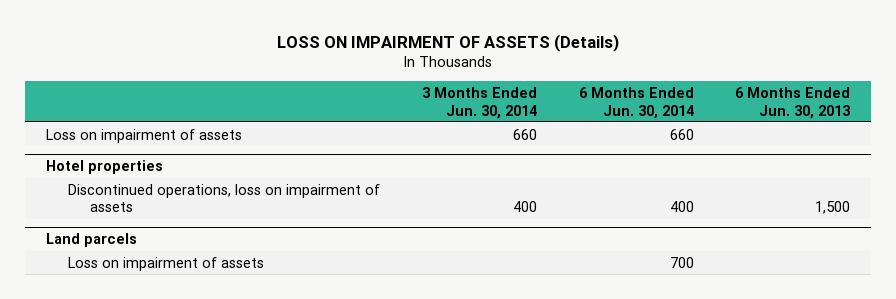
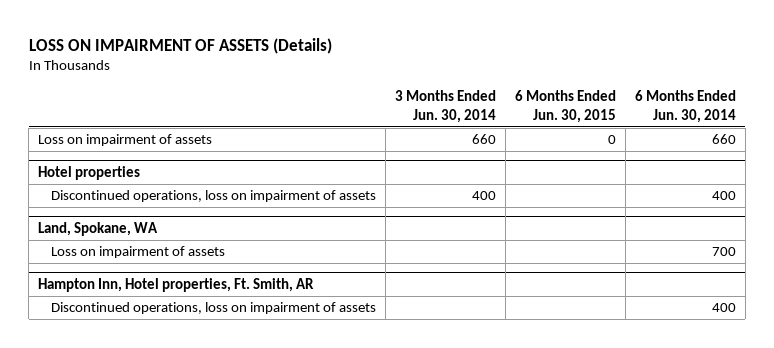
[735,86,851,119] 6 Months Ended Jun. 30, 2013 -> none
none -> [514,90,616,123] 6 Months Ended Jun. 30, 2015
[46,233,138,248] Land parcels -> none
none -> [38,221,159,236] Land, Spokane, WA
none -> [38,277,315,292] Hampton Inn, Hotel properties, Ft. Smith, AR
none -> [51,302,377,315] Discontinued operations, loss on impairment of assets

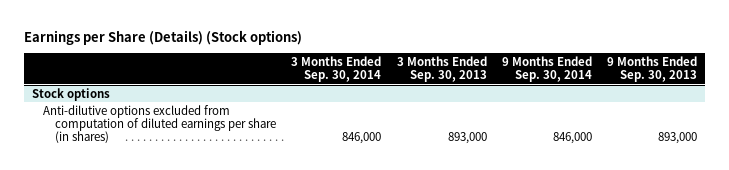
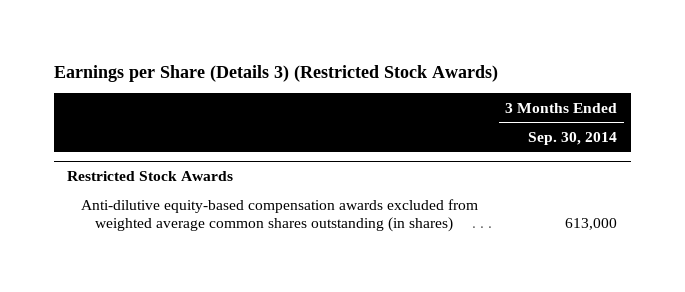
[24,29,303,45] Earnings per Share (Details) (Stock options) -> [53,64,498,82] Earnings per Share (Details 3) (Restricted Stock Awards)
[396,56,487,83] 3 Months Ended Sep. 30, 2013 -> none
[501,56,592,83] 9 Months Ended Sep. 30, 2014 -> none
[607,56,698,83] 9 Months Ended Sep. 30, 2013 -> none
[31,87,110,101] Stock options -> none
none -> [67,170,234,181] Restricted Stock Awards
[43,104,276,144] Anti-dilutive options excluded from computation of diluted earnings per share (in shares) -> [81,198,479,233] Anti-dilutive equity-based compensation awards excluded from weighted average common shares outstanding (in shares)
[342,132,382,145] 846,000 -> [565,218,618,231] 613,000

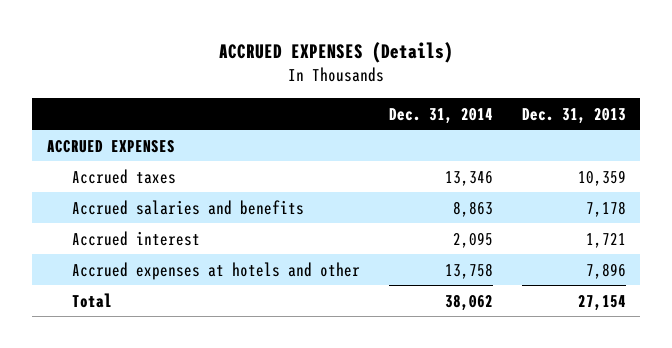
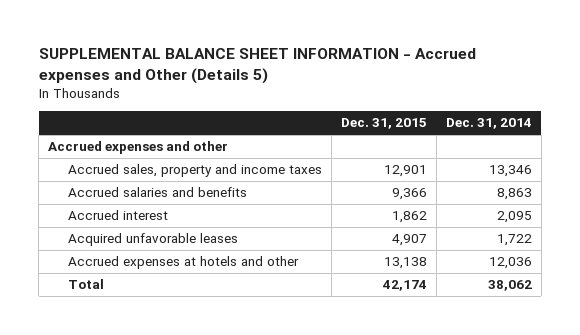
[219,42,454,64] ACCRUED EXPENSES (Details) -> [38,48,476,84] SUPPLEMENTAL BALANCE SHEET INFORMATION - Accrued expenses and Other (Details 5)
[521,107,626,124] Dec. 31, 2013 -> none
none -> [340,118,427,130] Dec. 31, 2015
[46,139,175,153] ACCRUED EXPENSES -> [48,141,229,155] Accrued expenses and other
[72,168,177,184] Accrued taxes -> [67,164,322,178] Accrued sales, property and income taxes
none -> [67,233,238,247] Acquired unfavorable leases
[444,262,493,279] 13,758 -> [488,257,532,270] 12,036

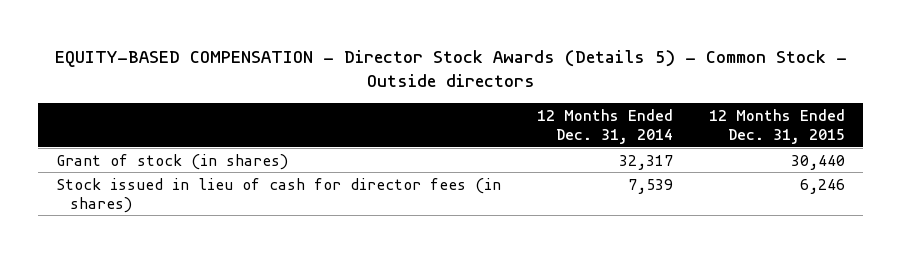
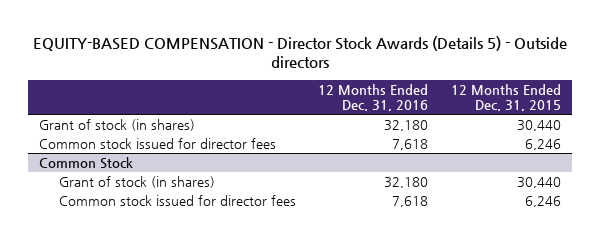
[54,49,847,88] EQUITY-BASED COMPENSATION - Director Stock Awards (Details 5) - Common Stock - Outside directors -> [32,35,567,69] EQUITY-BASED COMPENSATION - Director Stock Awards (Details 5) - Outside directors
[537,108,674,145] 12 Months Ended Dec. 31, 2014 -> none
none -> [318,83,429,112] 12 Months Ended Dec. 31, 2016
[56,177,502,213] Stock issued in lieu of cash for director fees (in shares) -> [39,137,277,149] Common stock issued for director fees
none -> [39,156,134,169] Common Stock
none -> [58,175,215,188] Grant of stock (in shares)
none -> [58,194,296,206] Common stock issued for director fees

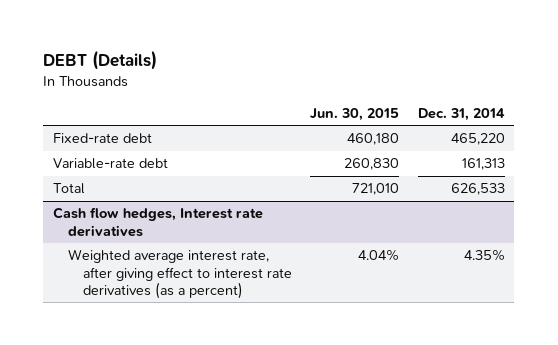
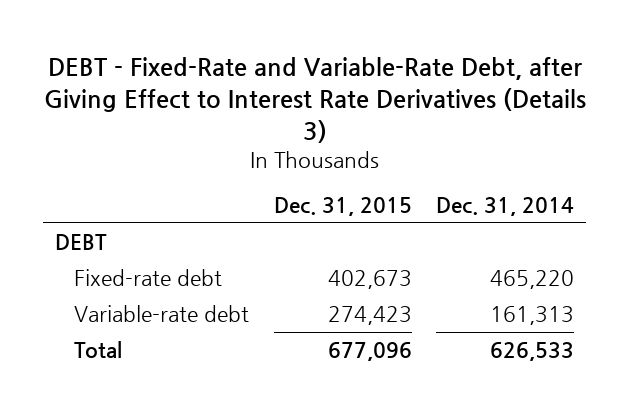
[43,50,158,71] DEBT (Details) -> [43,56,586,143] DEBT - Fixed-Rate and Variable-Rate Debt, after Giving Effect to Interest Rate Derivatives (Details 3)
[310,108,400,122] Jun. 30, 2015 -> none
none -> [273,197,412,217] Dec. 31, 2015
none -> [55,234,108,251] DEBT
[52,207,263,237] Cash flow hedges, Interest rate derivatives -> none
[67,249,292,299] Weighted average interest rate, after giving effect to interest rate derivatives (as a percent) -> none

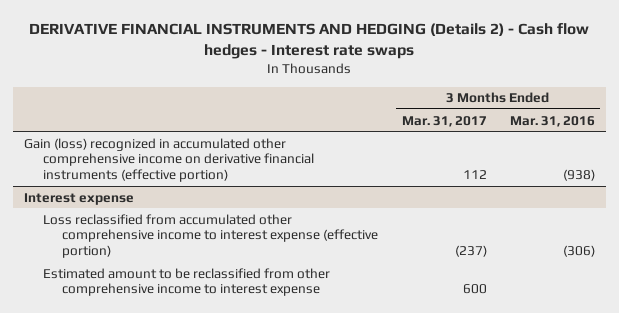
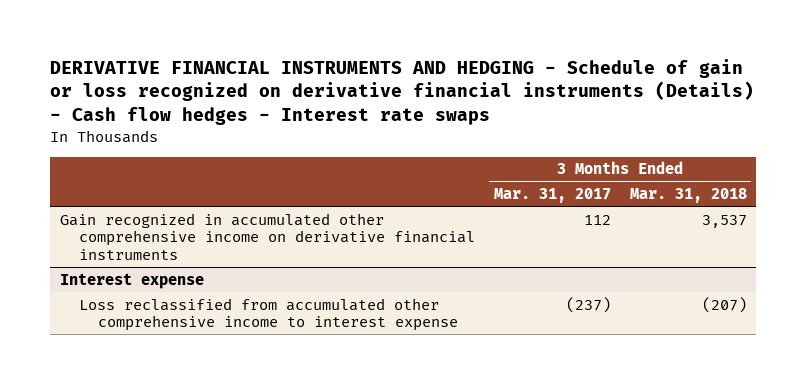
[29,22,590,59] DERIVATIVE FINANCIAL INSTRUMENTS AND HEDGING (Details 2) - Cash flow hedges - Interest rate swaps -> [50,58,755,126] DERIVATIVE FINANCIAL INSTRUMENTS AND HEDGING - Schedule of gain or loss recognized on derivative financial instruments (Details) - Cash flow hedges - Interest rate swaps
[509,115,595,127] Mar. 31, 2016 -> none
none -> [629,188,747,204] Mar. 31, 2018
[24,137,315,183] Gain (loss) recognized in accumulated other comprehensive income on derivative financial instruments (effective portion) -> [59,212,475,261] Gain recognized in accumulated other comprehensive income on derivative financial instruments
[43,267,331,297] Estimated amount to be reclassified from other comprehensive income to interest expense -> none
[43,213,379,259] Loss reclassified from accumulated other comprehensive income to interest expense (effective portion) -> [78,297,458,332] Loss reclassified from accumulated other comprehensive income to interest expense

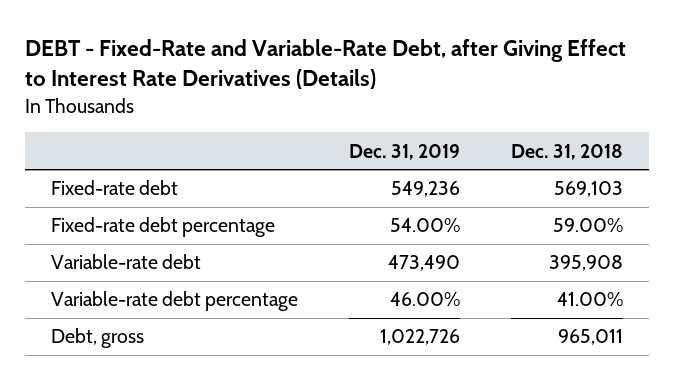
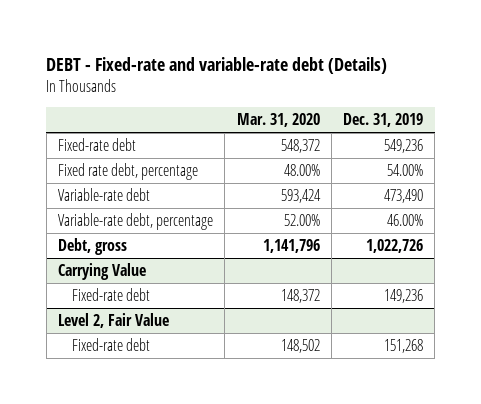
[25,38,627,90] DEBT - Fixed-Rate and Variable-Rate Debt, after Giving Effect to Interest Rate Derivatives (Details) -> [46,56,388,74] DEBT - Fixed-rate and variable-rate debt (Details)
[511,143,624,160] Dec. 31, 2018 -> none
none -> [236,113,320,128] Mar. 31, 2020
[51,217,276,238] Fixed-rate debt percentage -> [58,162,199,180] Fixed rate debt, percentage
[51,291,299,312] Variable-rate debt percentage -> [58,212,214,230] Variable-rate debt, percentage
none -> [58,262,147,280] Carrying Value
none -> [72,287,151,301] Fixed-rate debt
none -> [58,312,170,328] Level 2, Fair Value
none -> [72,337,151,351] Fixed-rate debt

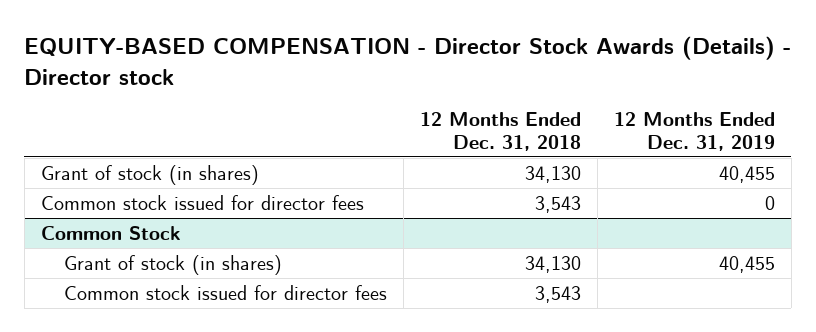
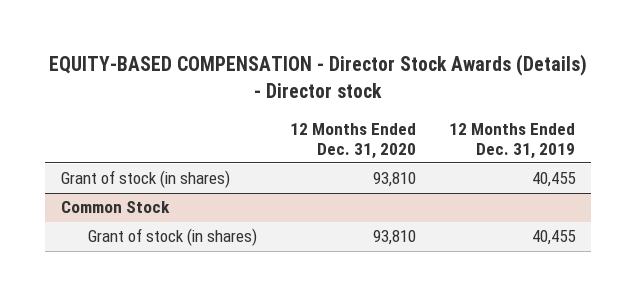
[419,111,581,151] 12 Months Ended Dec. 31, 2018 -> none
none -> [290,122,417,159] 12 Months Ended Dec. 31, 2020
[40,194,364,210] Common stock issued for director fees -> none
[63,284,387,300] Common stock issued for director fees -> none

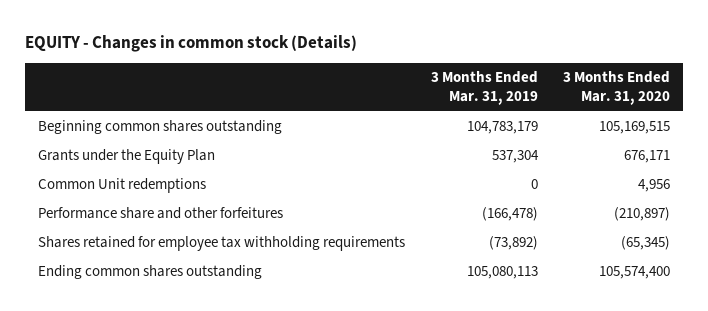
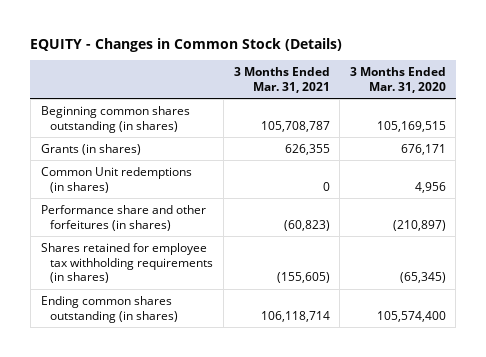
[25,35,358,53] EQUITY - Changes in common stock (Details) -> [30,37,343,52] EQUITY - Changes in Common Stock (Details)
[430,71,538,106] 3 Months Ended Mar. 31, 2019 -> none
none -> [233,67,330,93] 3 Months Ended Mar. 31, 2021
[38,120,283,135] Beginning common shares outstanding -> [40,105,190,133] Beginning common shares outstanding (in shares)
[38,149,216,165] Grants under the Equity Plan -> [40,143,141,155] Grants (in shares)
[38,178,207,194] Common Unit redemptions -> [40,166,192,193] Common Unit redemptions (in shares)
[38,207,284,220] Performance share and other forfeitures -> [40,204,206,231] Performance share and other forfeitures (in shares)
[38,236,406,252] Shares retained for employee tax withholding requirements -> [40,242,214,284] Shares retained for employee tax withholding requirements (in shares)
[38,265,263,280] Ending common shares outstanding -> [40,295,179,323] Ending common shares outstanding (in shares)

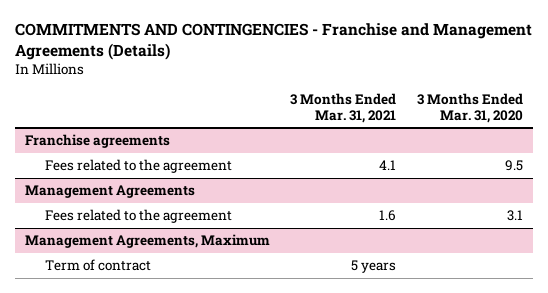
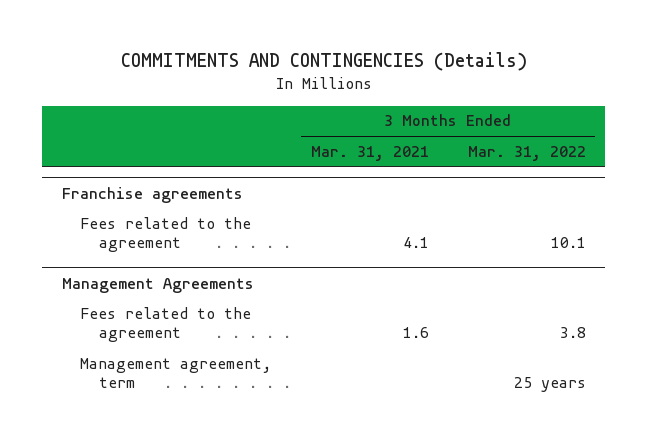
[14,23,532,60] COMMITMENTS AND CONTINGENCIES - Franchise and Management Agreements (Details) -> [120,52,527,72] COMMITMENTS AND CONTINGENCIES (Details)
[416,93,523,123] 3 Months Ended Mar. 31, 2020 -> none
none -> [467,146,586,162] Mar. 31, 2022
[24,234,270,249] Management Agreements, Maximum -> none
[44,259,151,272] Term of contract -> none
none -> [80,357,272,389] Management agreement, term

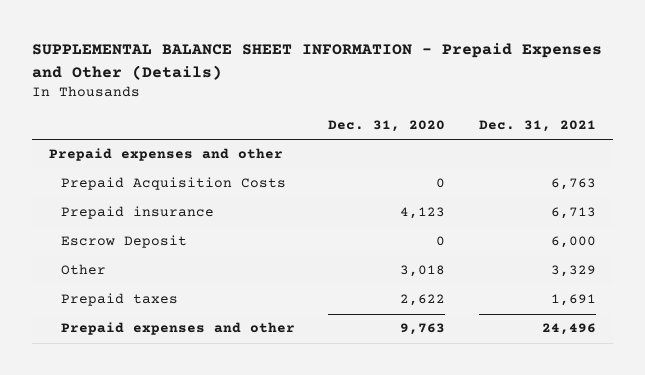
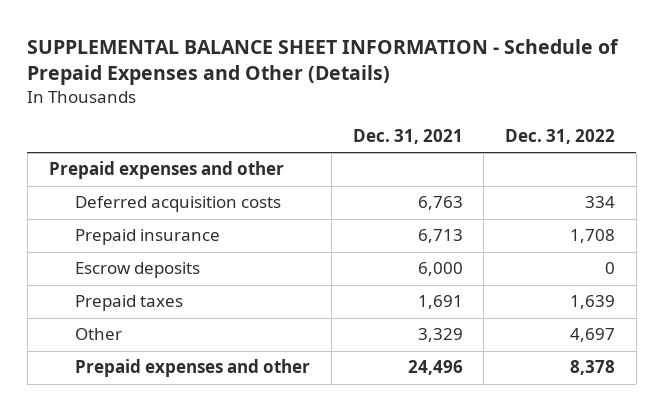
[32,43,603,80] SUPPLEMENTAL BALANCE SHEET INFORMATION - Prepaid Expenses and Other (Details) -> [27,38,620,85] SUPPLEMENTAL BALANCE SHEET INFORMATION - Schedule of Prepaid Expenses and Other (Details)
[328,120,446,133] Dec. 31, 2020 -> none
none -> [504,128,615,144] Dec. 31, 2022
[60,177,286,191] Prepaid Acquisition Costs -> [75,196,282,213] Deferred acquisition costs
[60,235,187,249] Escrow Deposit -> [75,262,201,279] Escrow deposits
[60,264,106,276] Other -> [75,328,123,341] Other

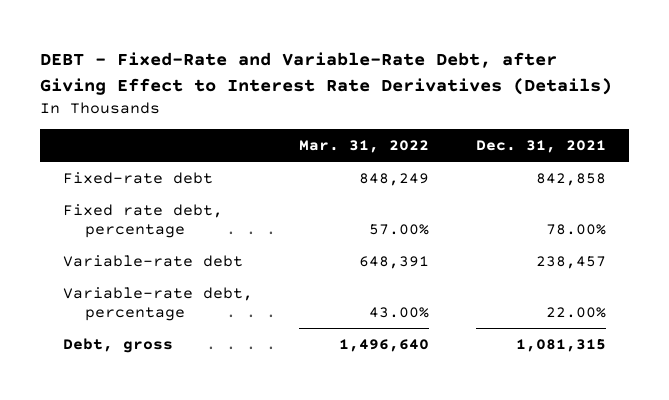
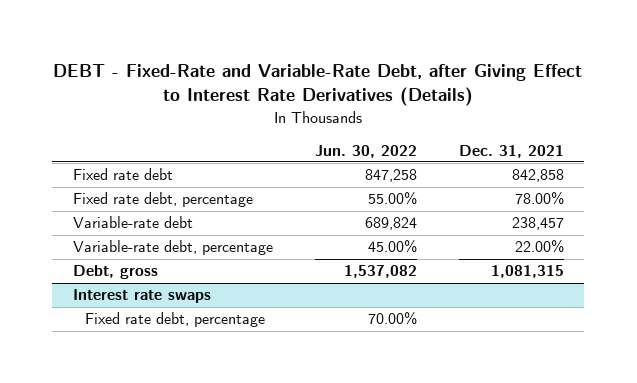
[299,140,430,154] Mar. 31, 2022 -> none
none -> [314,144,417,158] Jun. 30, 2022
[63,171,214,184] Fixed-rate debt -> [73,168,174,181] Fixed rate debt
none -> [73,289,212,304] Interest rate swaps
none -> [85,312,266,328] Fixed rate debt, percentage

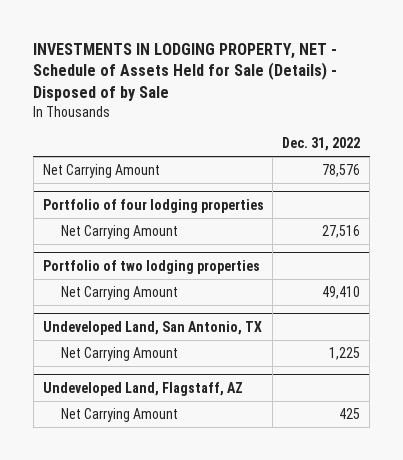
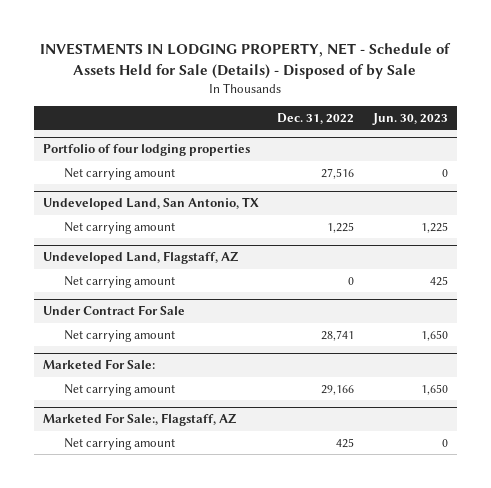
none -> [371,112,448,125] Jun. 30, 2023
[42,163,160,178] Net Carrying Amount -> none
[42,259,260,274] Portfolio of two lodging properties -> none
[61,285,179,300] Net Carrying Amount -> none
[61,224,179,239] Net Carrying Amount -> [63,167,175,180] Net carrying amount
[61,346,179,361] Net Carrying Amount -> [63,221,175,234] Net carrying amount
[61,407,179,422] Net Carrying Amount -> [63,275,175,288] Net carrying amount
[339,407,361,419] 425 -> [348,276,355,285] 0
none -> [43,305,186,316] Under Contract For Sale
none -> [63,329,175,342] Net carrying amount
none -> [43,359,156,370] Marketed For Sale:
none -> [63,383,175,396] Net carrying amount
none -> [43,413,238,427] Marketed For Sale:, Flagstaff, AZ
none -> [63,437,175,450] Net carrying amount

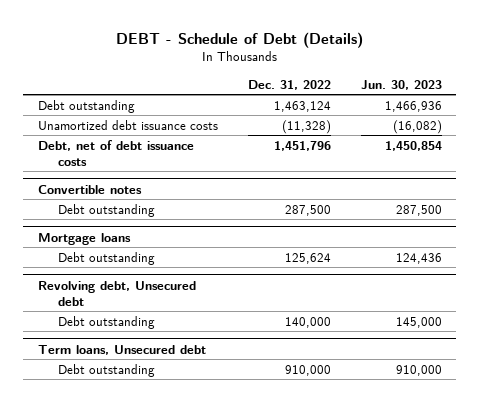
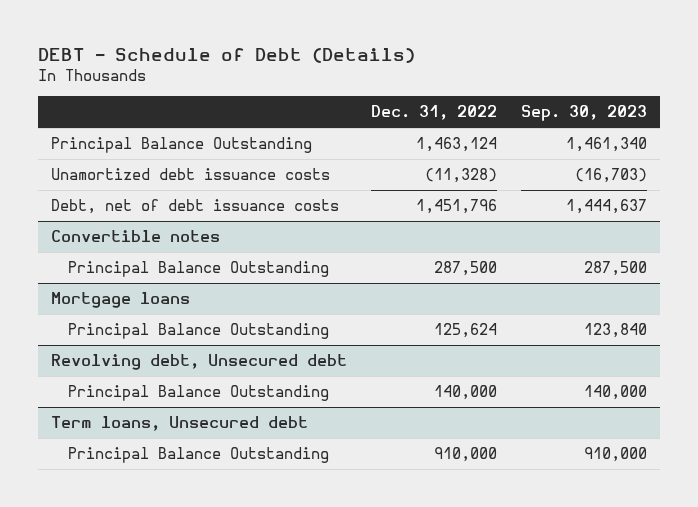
[360,79,442,90] Jun. 30, 2023 -> none
none -> [521,105,648,122] Sep. 30, 2023
[38,99,136,113] Debt outstanding -> [50,137,312,154] Principal Balance Outstanding
[57,203,155,217] Debt outstanding -> [68,261,330,278] Principal Balance Outstanding
[57,251,155,265] Debt outstanding -> [68,323,330,340] Principal Balance Outstanding
[57,315,155,329] Debt outstanding -> [68,385,330,402] Principal Balance Outstanding
[57,363,155,377] Debt outstanding -> [68,447,330,464] Principal Balance Outstanding

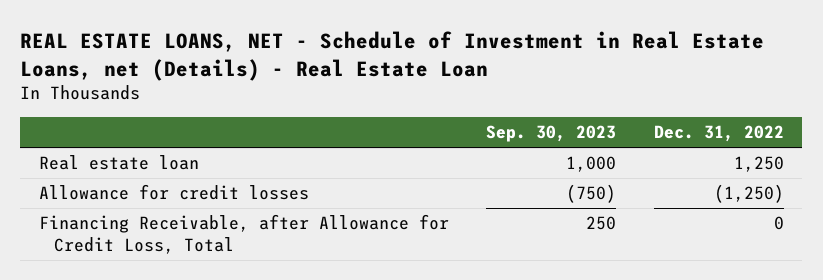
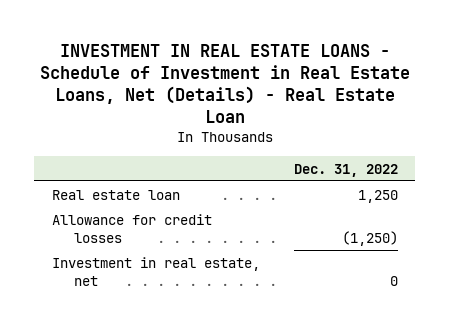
[20,30,765,81] REAL ESTATE LOANS, NET - Schedule of Investment in Real Estate Loans, net (Details) - Real Estate Loan -> [39,43,410,123] INVESTMENT IN REAL ESTATE LOANS - Schedule of Investment in Real Estate Loans, Net (Details) - Real Estate Loan
[486,125,617,143] Sep. 30, 2023 -> none
[39,214,450,255] Financing Receivable, after Allowance for Credit Loss, Total -> [51,256,260,286] Investment in real estate, net

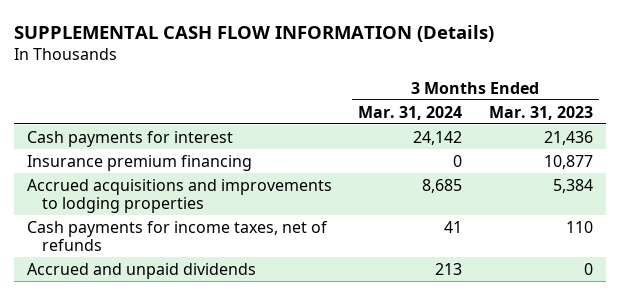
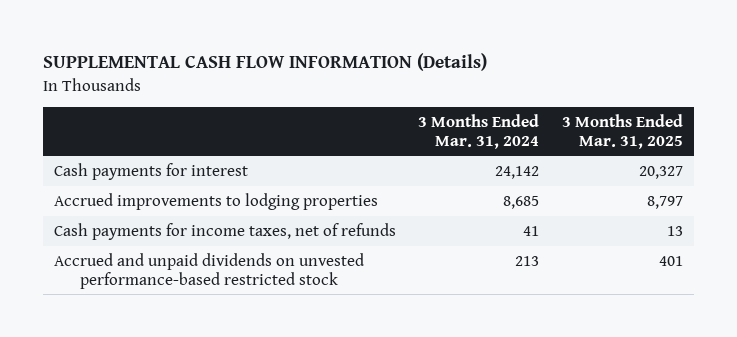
[488,105,593,120] Mar. 31, 2023 -> none
none -> [561,113,683,149] 3 Months Ended Mar. 31, 2025
[26,154,252,171] Insurance premium financing -> none
[26,178,332,214] Accrued acquisitions and improvements to lodging properties -> [54,192,379,210] Accrued improvements to lodging properties
[26,262,256,279] Accrued and unpaid dividends -> [54,252,365,289] Accrued and unpaid dividends on unvested performance-based restricted stock

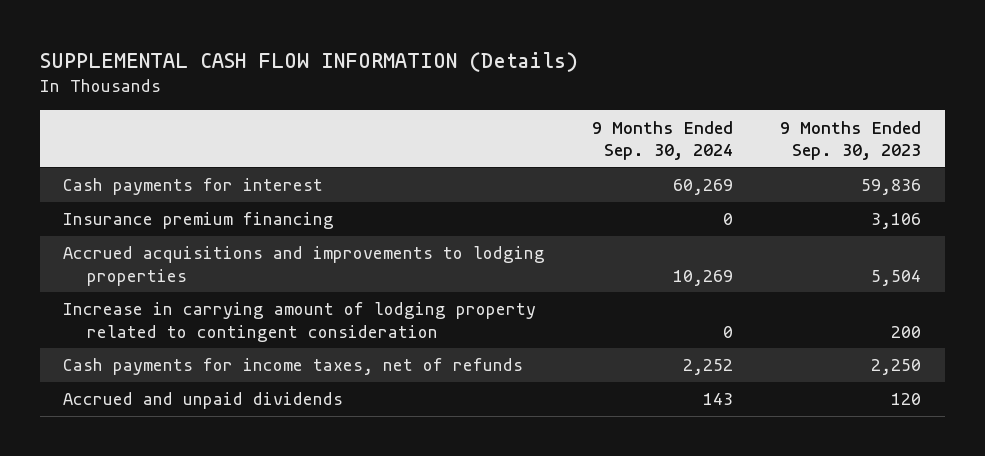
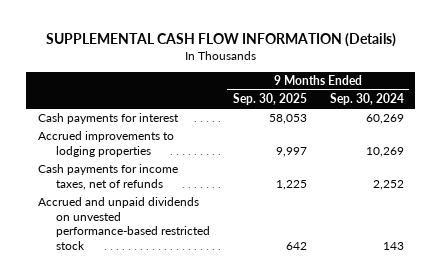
[780,120,922,161] 9 Months Ended Sep. 30, 2023 -> none
none -> [232,93,307,106] Sep. 30, 2025
[63,212,335,230] Insurance premium financing -> none
[63,302,537,342] Increase in carrying amount of lodging property related to contingent consideration -> none
[63,246,546,286] Accrued acquisitions and improvements to lodging properties -> [37,131,174,157] Accrued improvements to lodging properties
[63,392,344,410] Accrued and unpaid dividends -> [37,197,211,250] Accrued and unpaid dividends on unvested performance-based restricted stock

